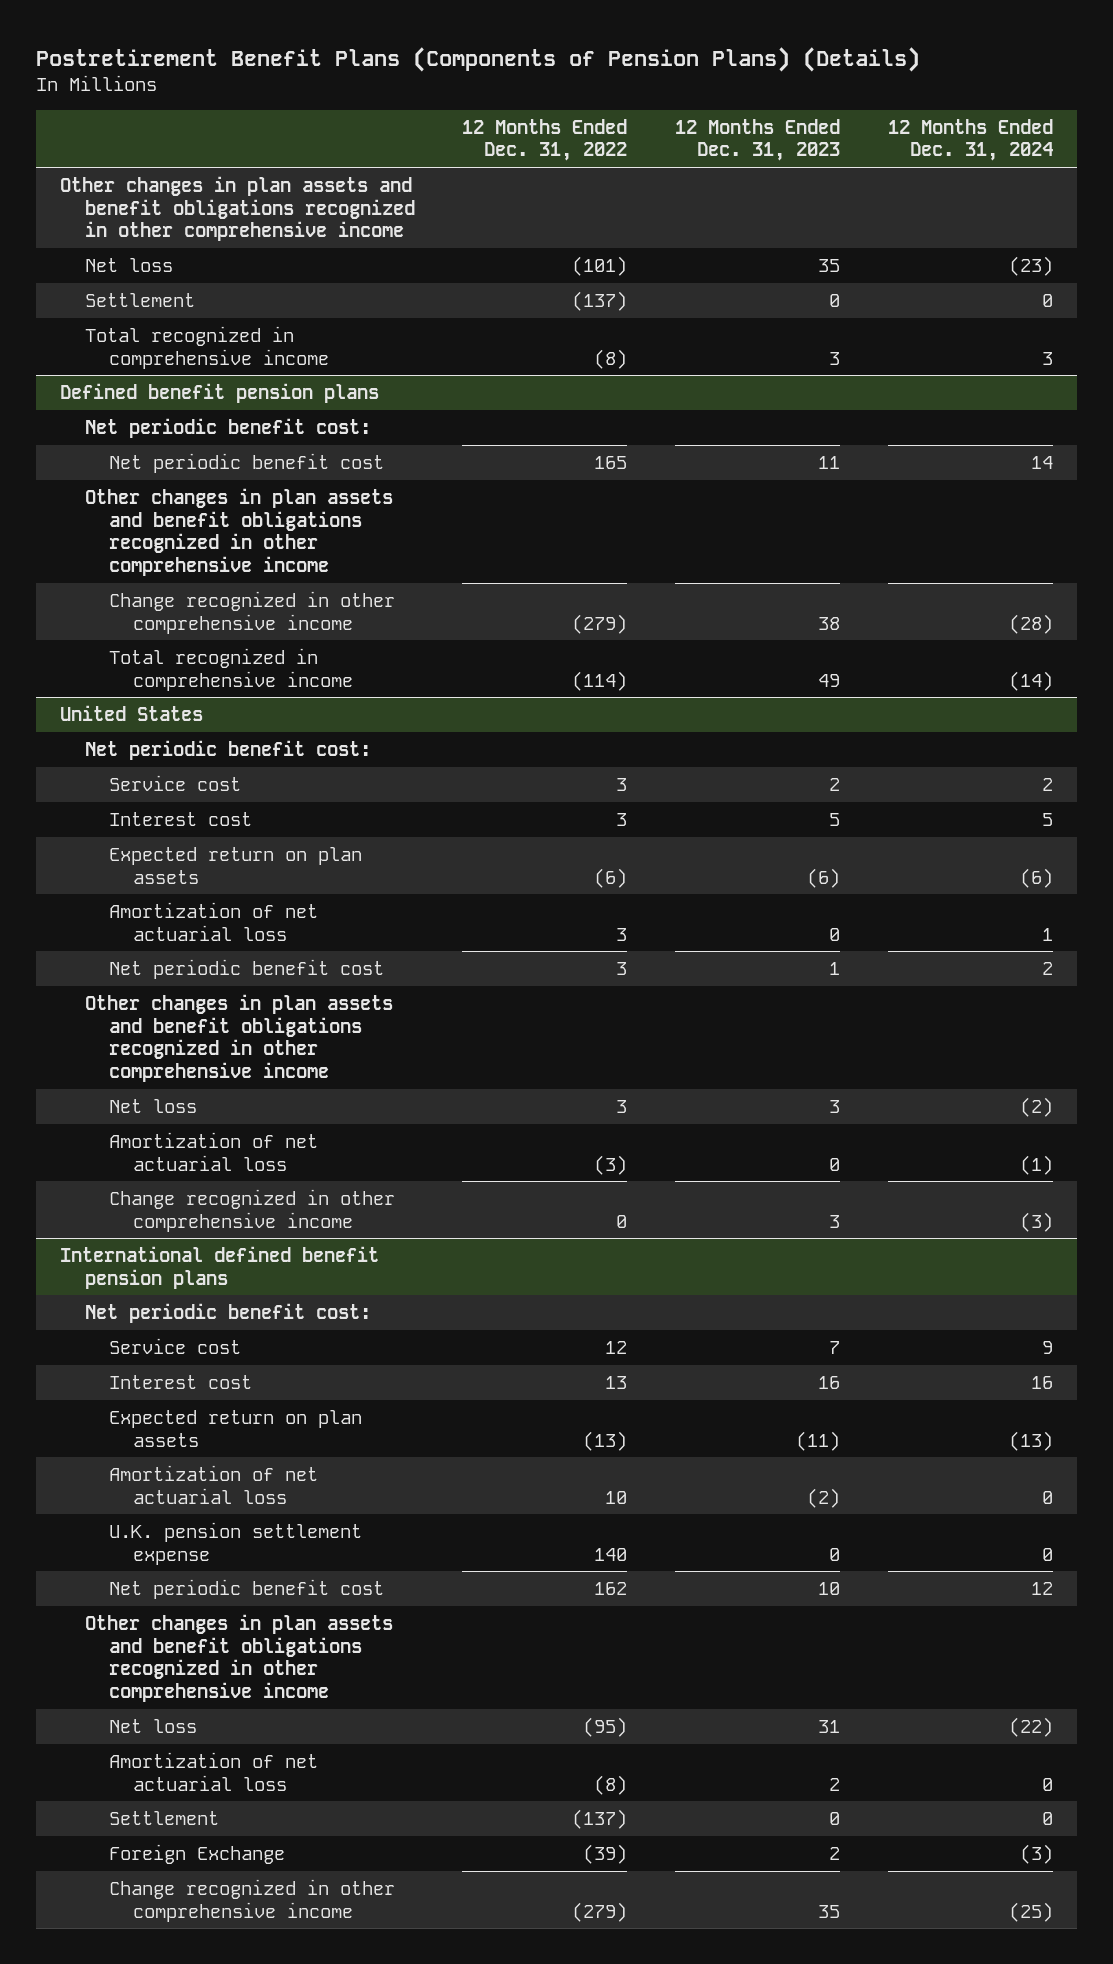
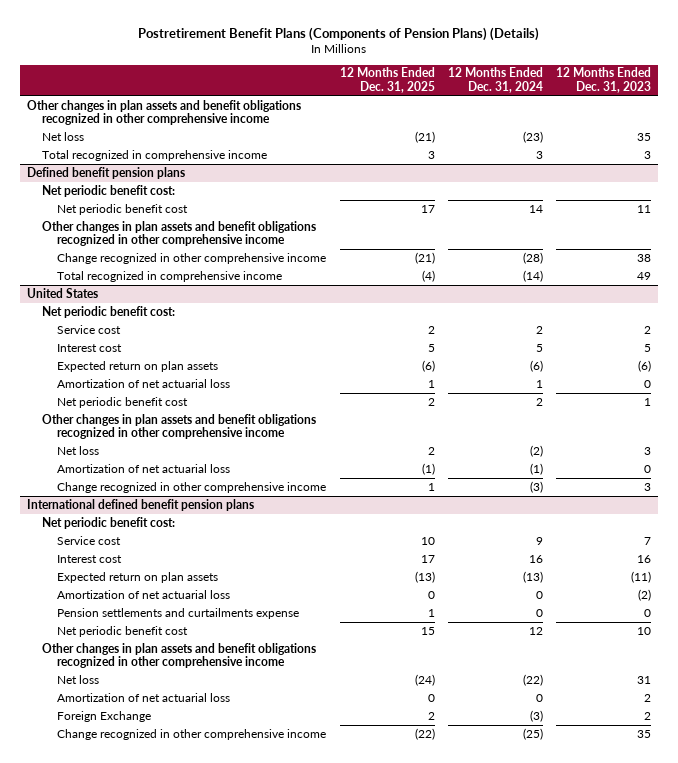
[462,118,628,162] 12 Months Ended Dec. 31, 2022 -> none
none -> [339,67,435,94] 12 Months Ended Dec. 31, 2025
[84,292,195,307] Settlement -> none
[108,1521,362,1565] U.K. pension settlement expense -> [57,607,300,619] Pension settlements and curtailments expense
[108,1810,219,1825] Settlement -> none

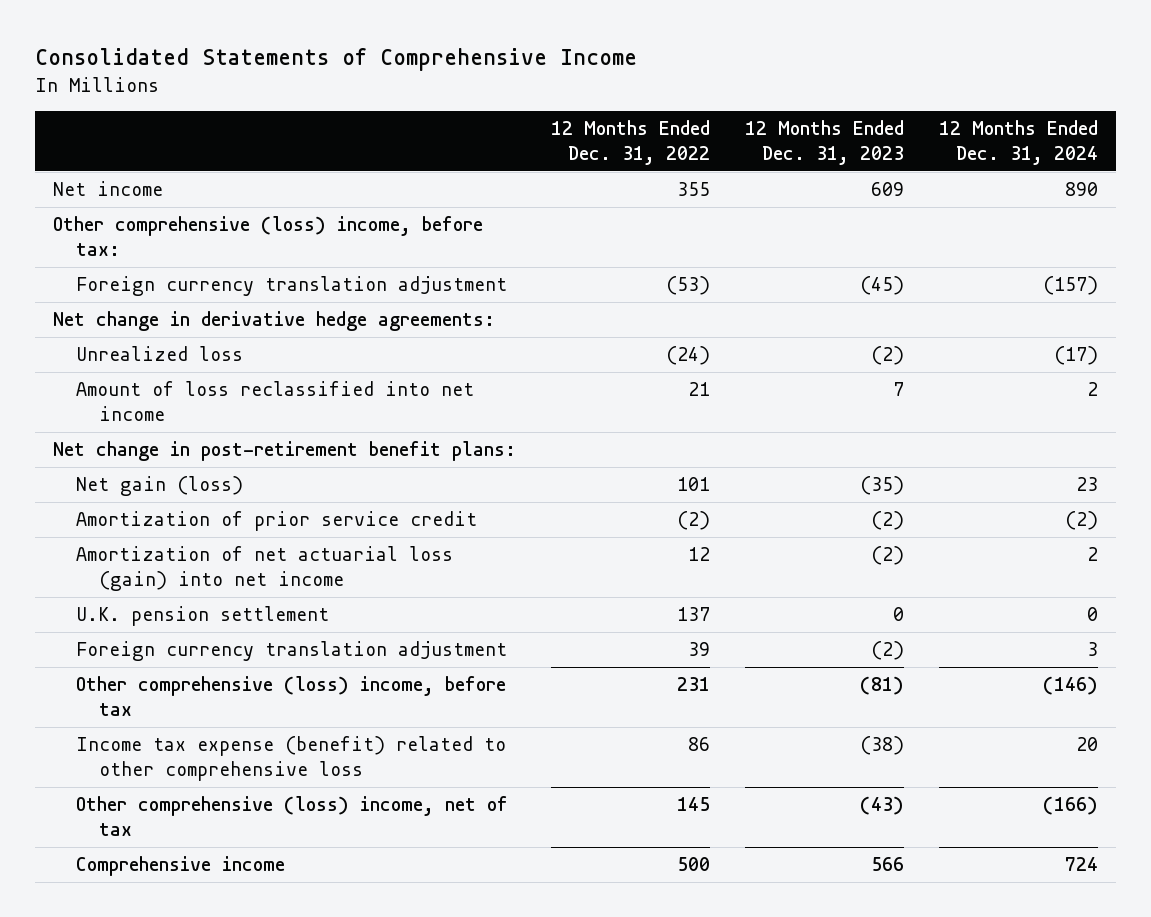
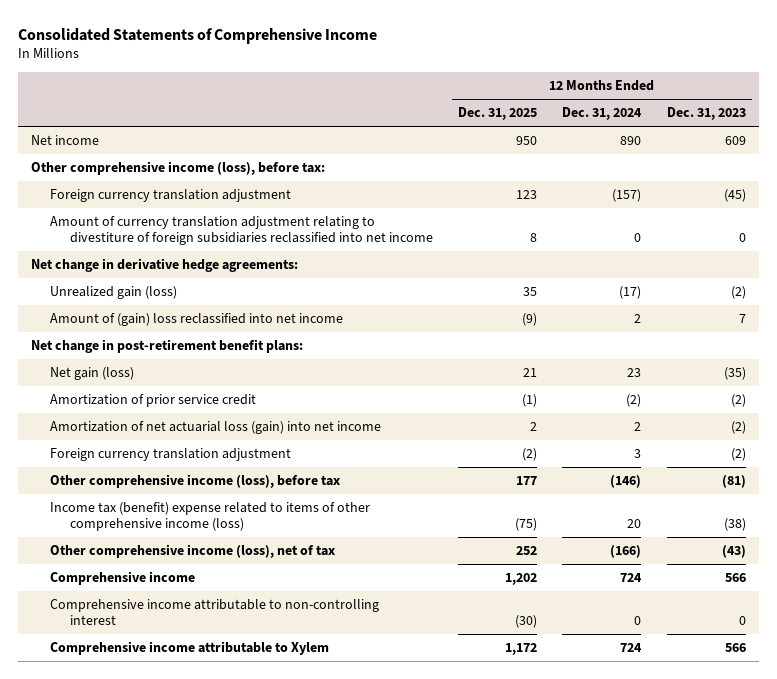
[550,120,710,165] 12 Months Ended Dec. 31, 2022 -> none
none -> [458,107,538,121] Dec. 31, 2025
[52,216,483,256] Other comprehensive (loss) income, before tax: -> [31,161,326,176] Other comprehensive income (loss), before tax:
none -> [50,216,433,245] Amount of currency translation adjustment relating to divestiture of foreign subsidiaries reclassified into net income
[75,346,243,362] Unrealized loss -> [50,286,178,300] Unrealized gain (loss)
[75,381,474,421] Amount of loss reclassified into net income -> [50,313,344,327] Amount of (gain) loss reclassified into net income
[75,606,329,627] U.K. pension settlement -> none
[75,676,506,716] Other comprehensive (loss) income, before tax -> [50,474,341,489] Other comprehensive income (loss), before tax
[75,736,506,781] Income tax expense (benefit) related to other comprehensive loss -> [50,502,371,531] Income tax (benefit) expense related to items of other comprehensive income (loss)
[75,796,508,836] Other comprehensive (loss) income, net of tax -> [50,544,336,559] Other comprehensive income (loss), net of tax
none -> [50,599,380,625] Comprehensive income attributable to non-controlling interest
none -> [50,641,330,656] Comprehensive income attributable to Xylem

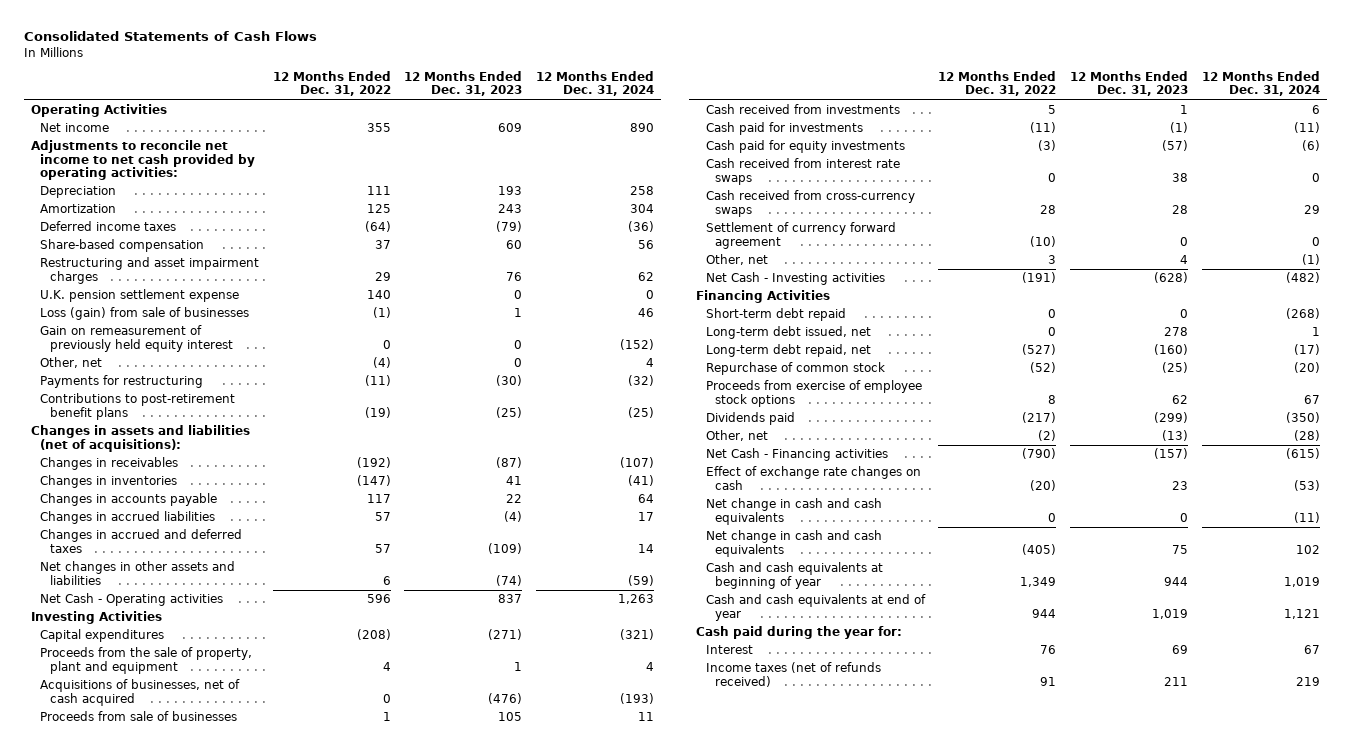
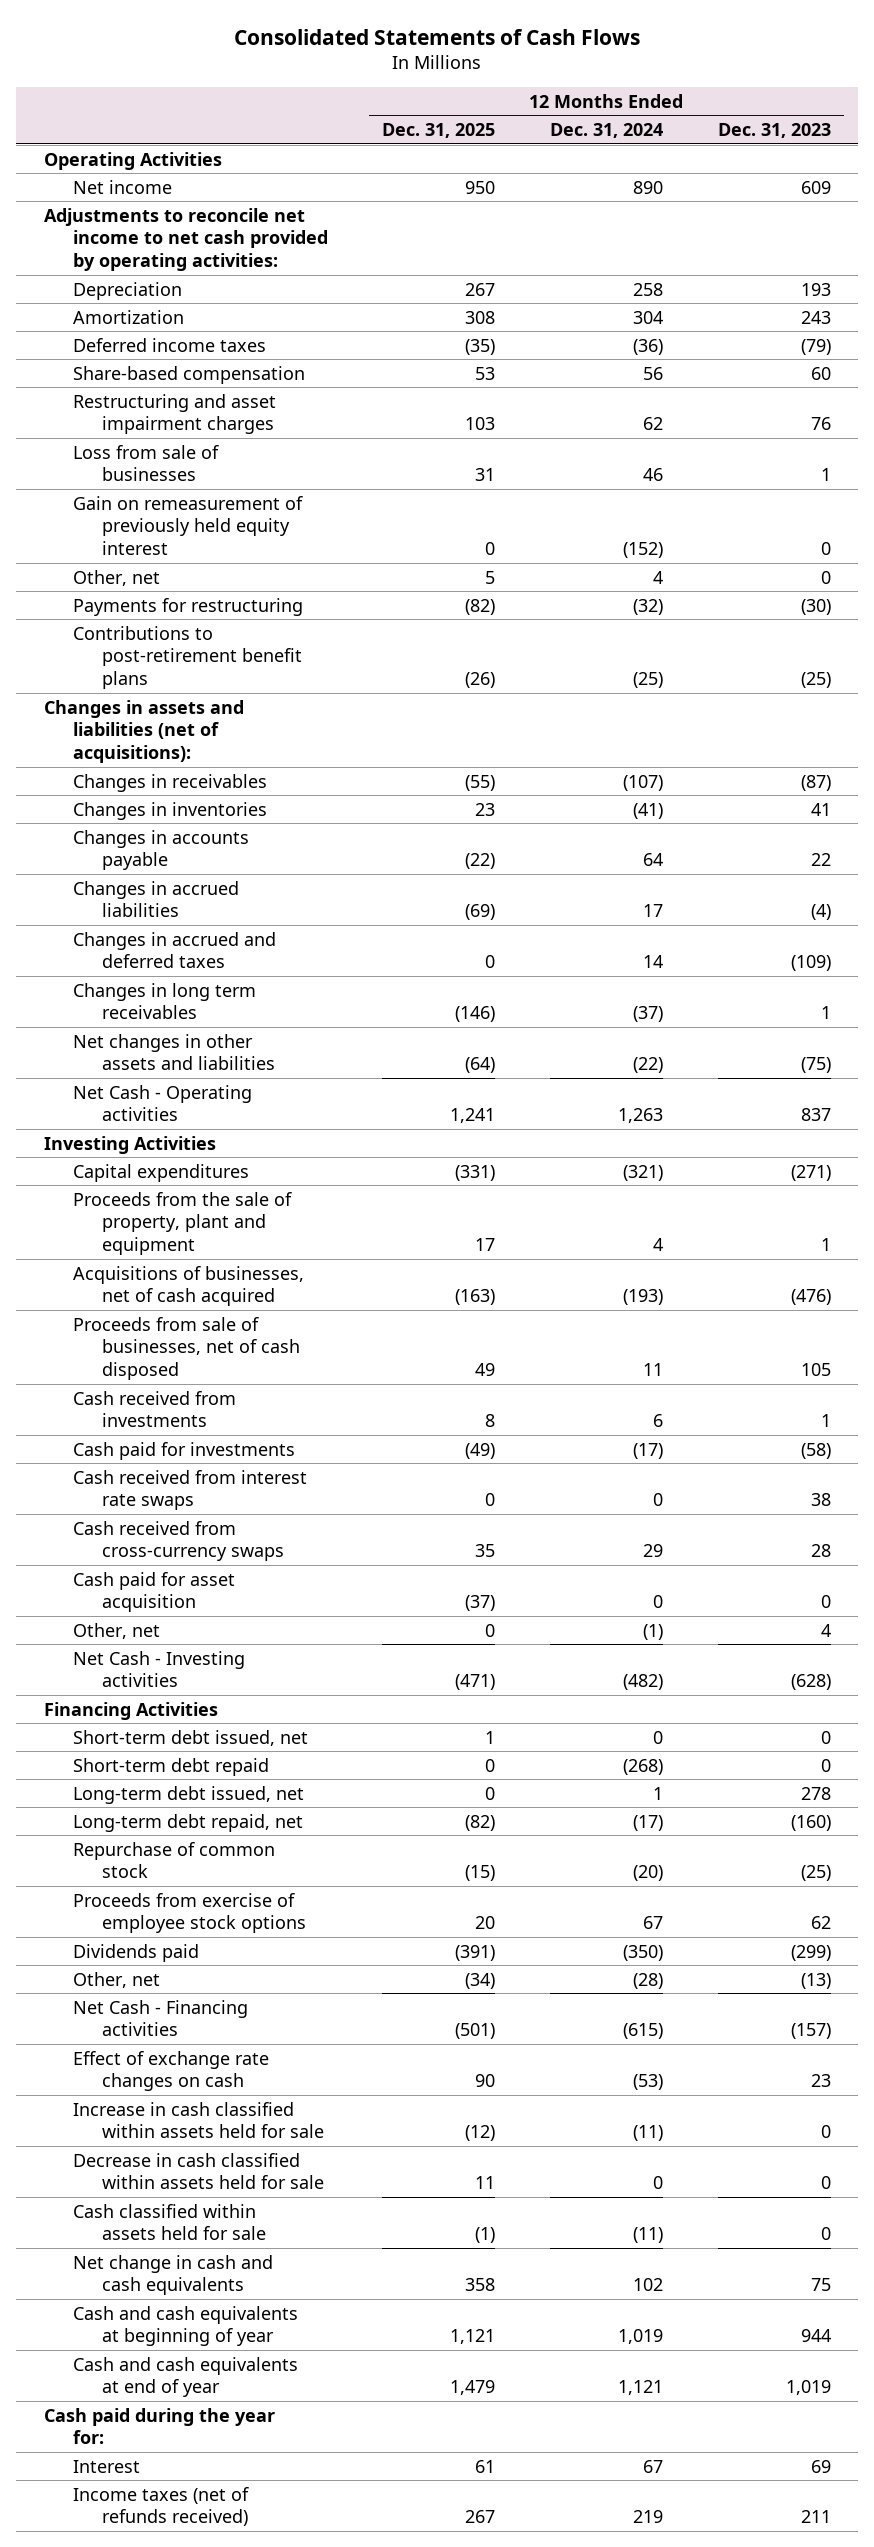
[272,71,391,97] 12 Months Ended Dec. 31, 2022 -> none
none -> [382,123,496,139] Dec. 31, 2025
[40,289,240,303] U.K. pension settlement expense -> none
[40,307,250,321] Loss (gain) from sale of businesses -> [72,444,219,482] Loss from sale of businesses
none -> [72,982,256,1020] Changes in long term receivables
[496,574,523,586] (74) -> [800,1057,831,1074] (75)
[628,574,655,586] (59) -> [632,1057,663,1074] (22)
[40,711,238,722] Proceeds from sale of businesses -> [72,1316,300,1381] Proceeds from sale of businesses, net of cash disposed
[705,140,905,154] Cash paid for equity investments -> none
[1170,122,1189,134] (1) -> [800,1442,831,1459] (58)
[1293,122,1320,134] (11) -> [632,1442,663,1459] (17)
[705,222,896,249] Settlement of currency forward agreement -> [72,1571,235,1613] Cash paid for asset acquisition
none -> [72,1729,308,1746] Short-term debt issued, net
none -> [72,2101,324,2139] Increase in cash classified within assets held for sale
none -> [72,2152,324,2190] Decrease in cash classified within assets held for sale
[705,498,882,525] Net change in cash and cash equivalents -> [72,2203,266,2241] Cash classified within assets held for sale

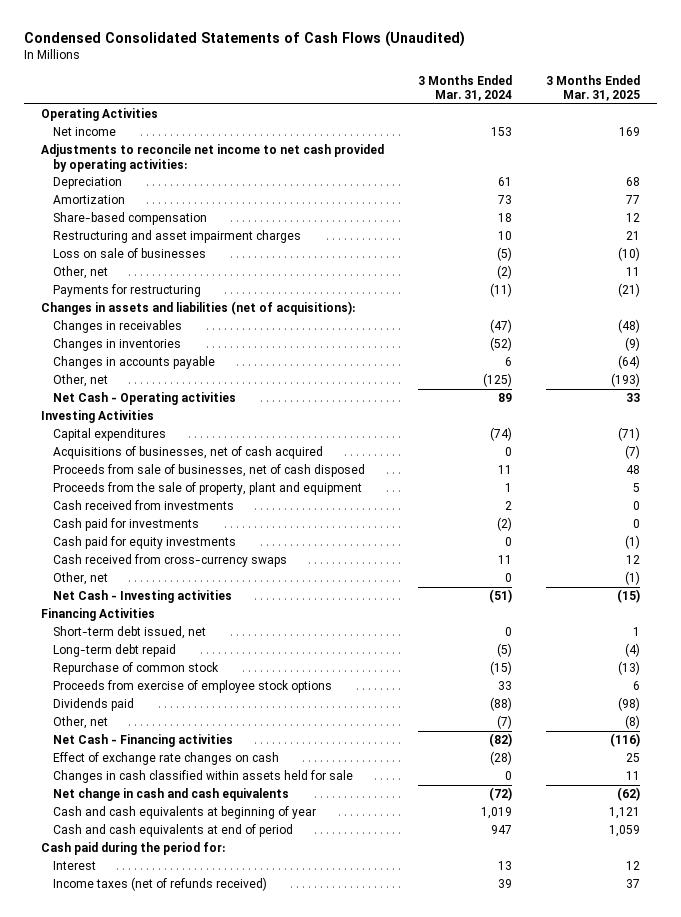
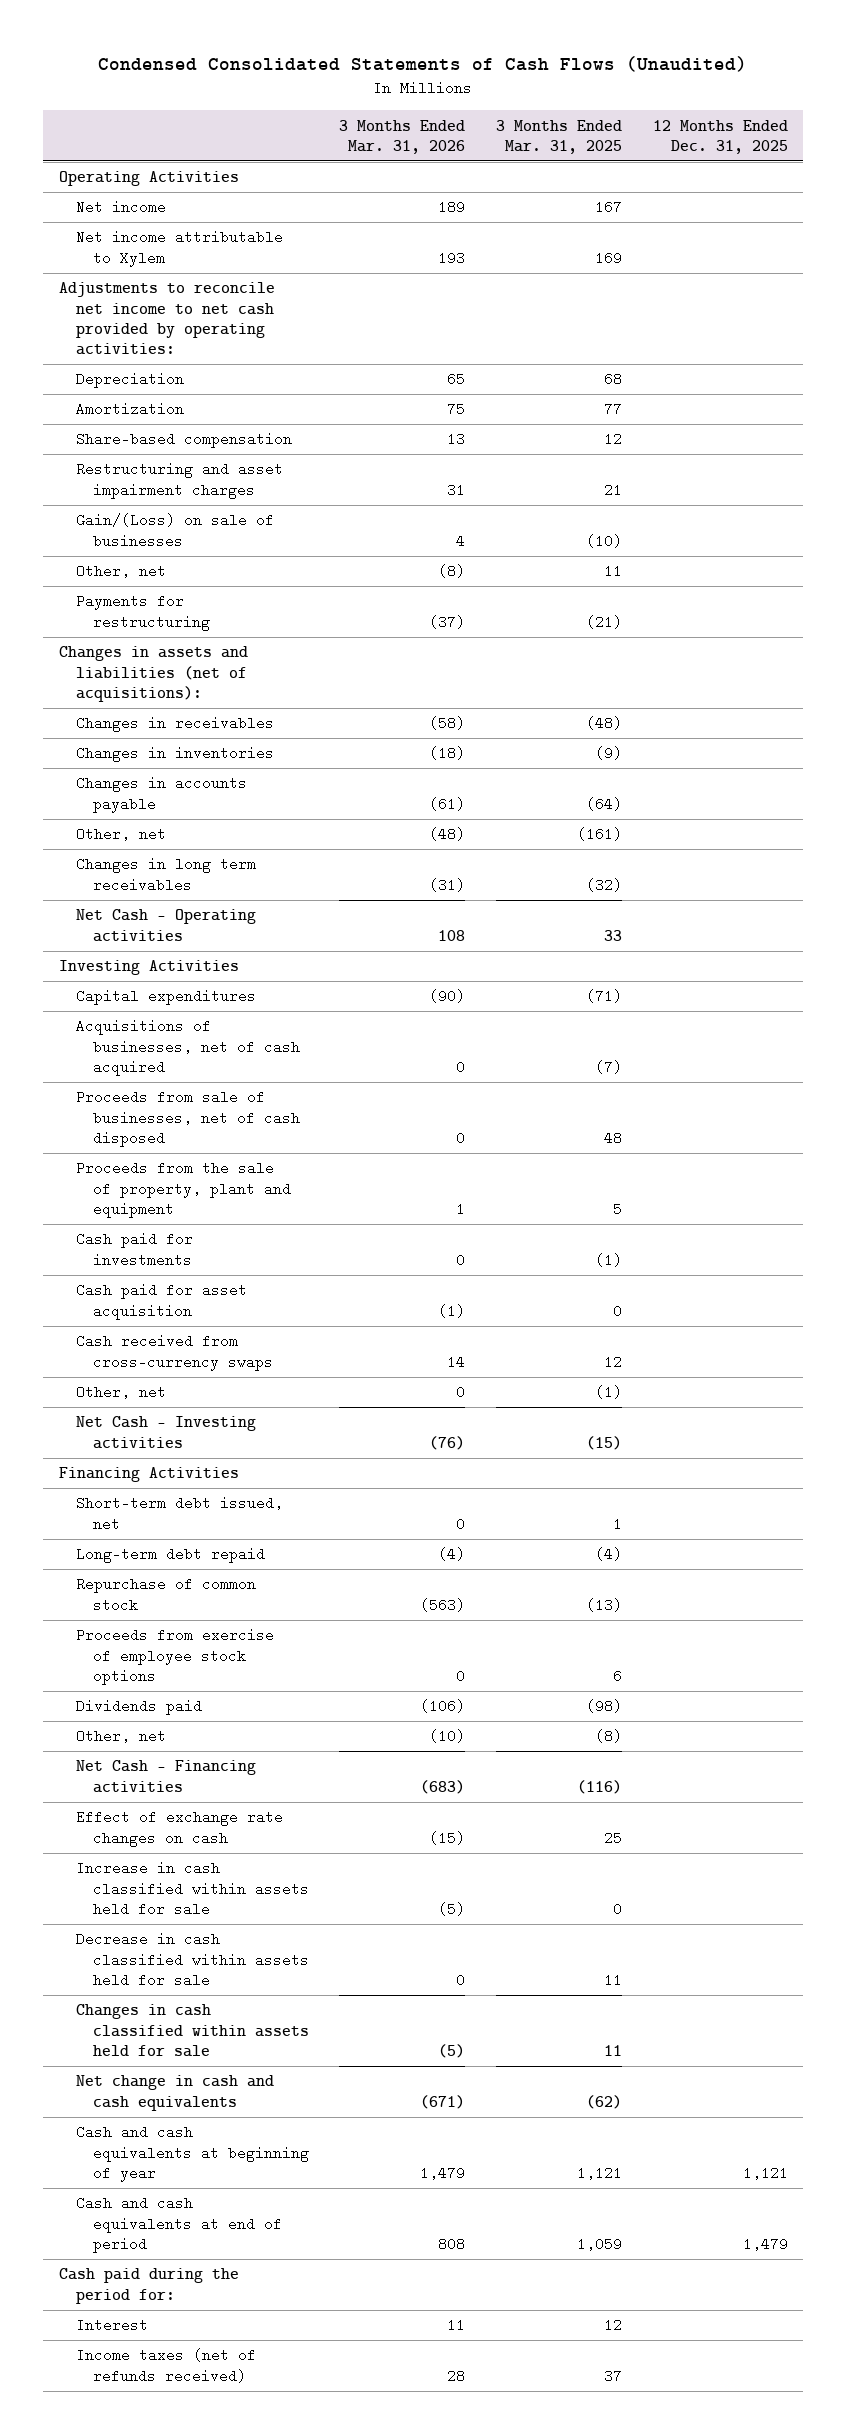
[418,74,513,102] 3 Months Ended Mar. 31, 2024 -> none
none -> [339,119,466,155] 3 Months Ended Mar. 31, 2026
none -> [652,119,788,155] 12 Months Ended Dec. 31, 2025
[619,127,641,137] 169 -> [595,200,623,215] 167
none -> [75,230,283,267] Net income attributable to Xylem
[52,248,206,259] Loss on sale of businesses -> [75,513,274,548] Gain/(Loss) on sale of businesses
[611,373,641,388] (193) -> [577,827,623,842] (161)
none -> [75,857,256,892] Changes in long term receivables
[52,500,234,511] Cash received from investments -> none
[52,536,236,550] Cash paid for equity investments -> none
[633,519,641,529] 0 -> [595,1252,623,1267] (1)
none -> [75,1283,247,1320] Cash paid for asset acquisition
none -> [75,1861,309,1916] Increase in cash classified within assets held for sale
none -> [75,1932,309,1987] Decrease in cash classified within assets held for sale

